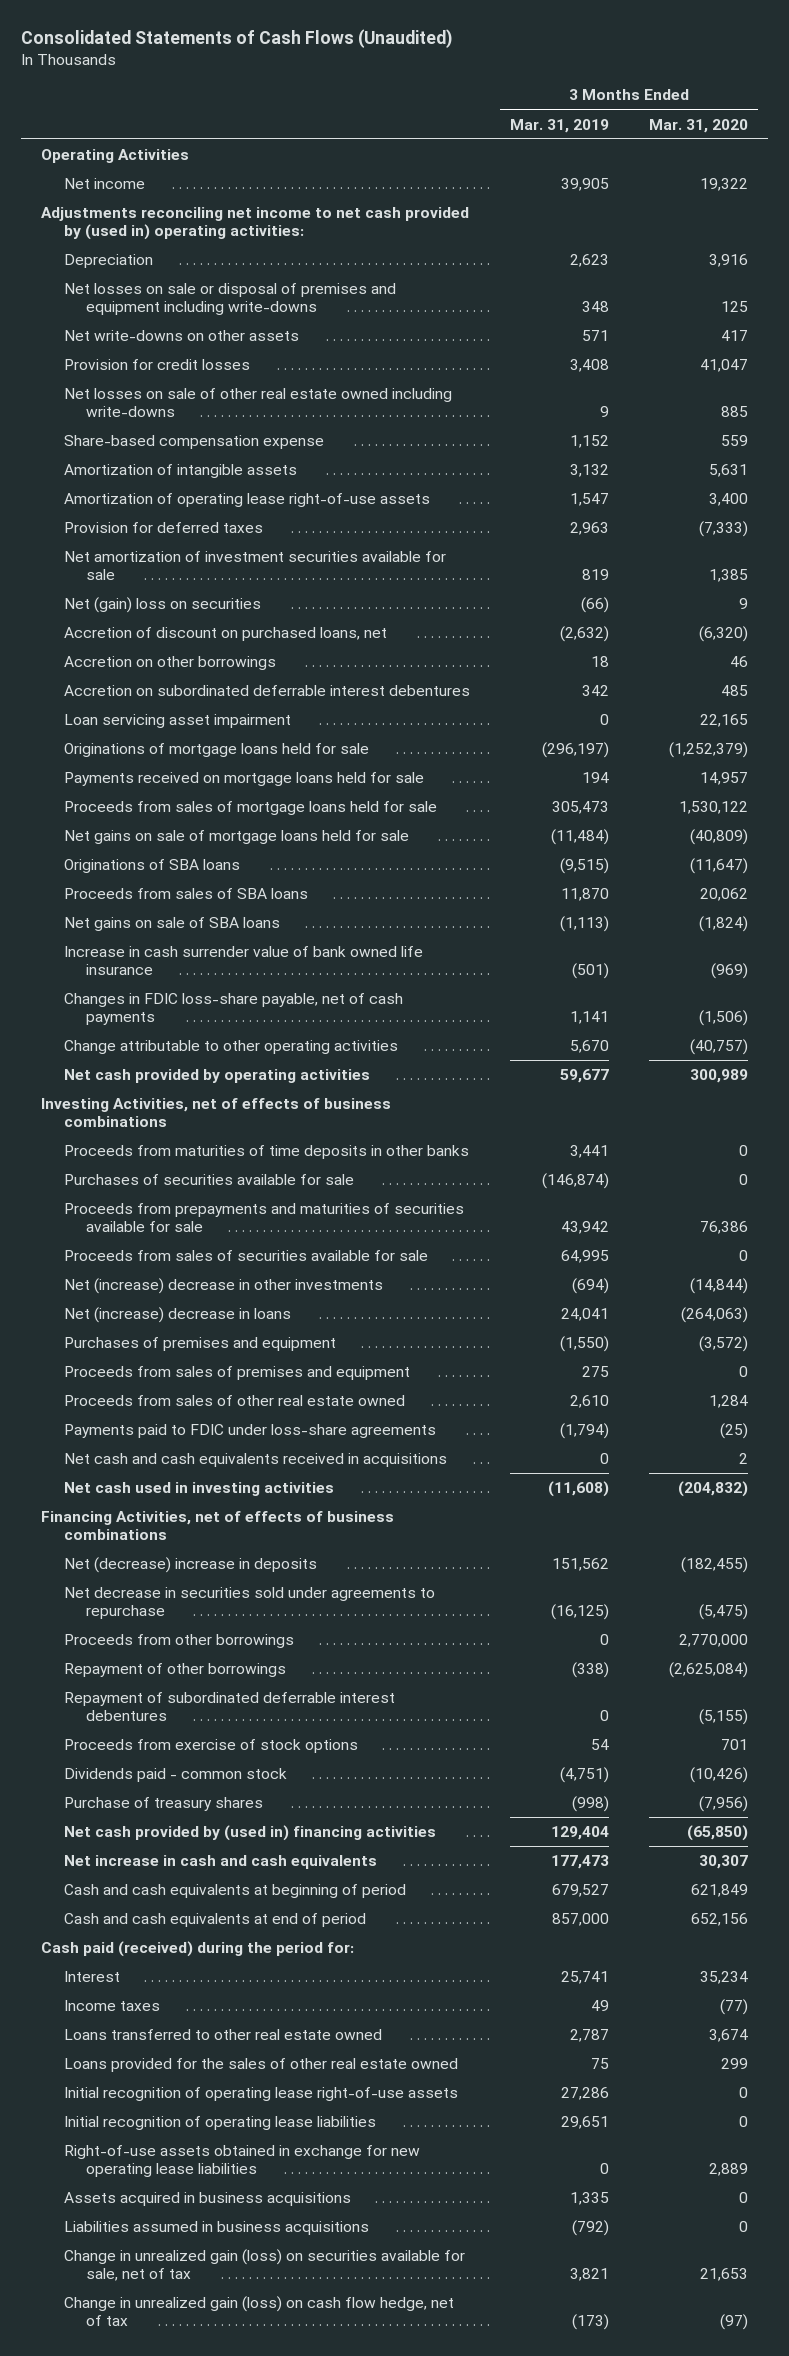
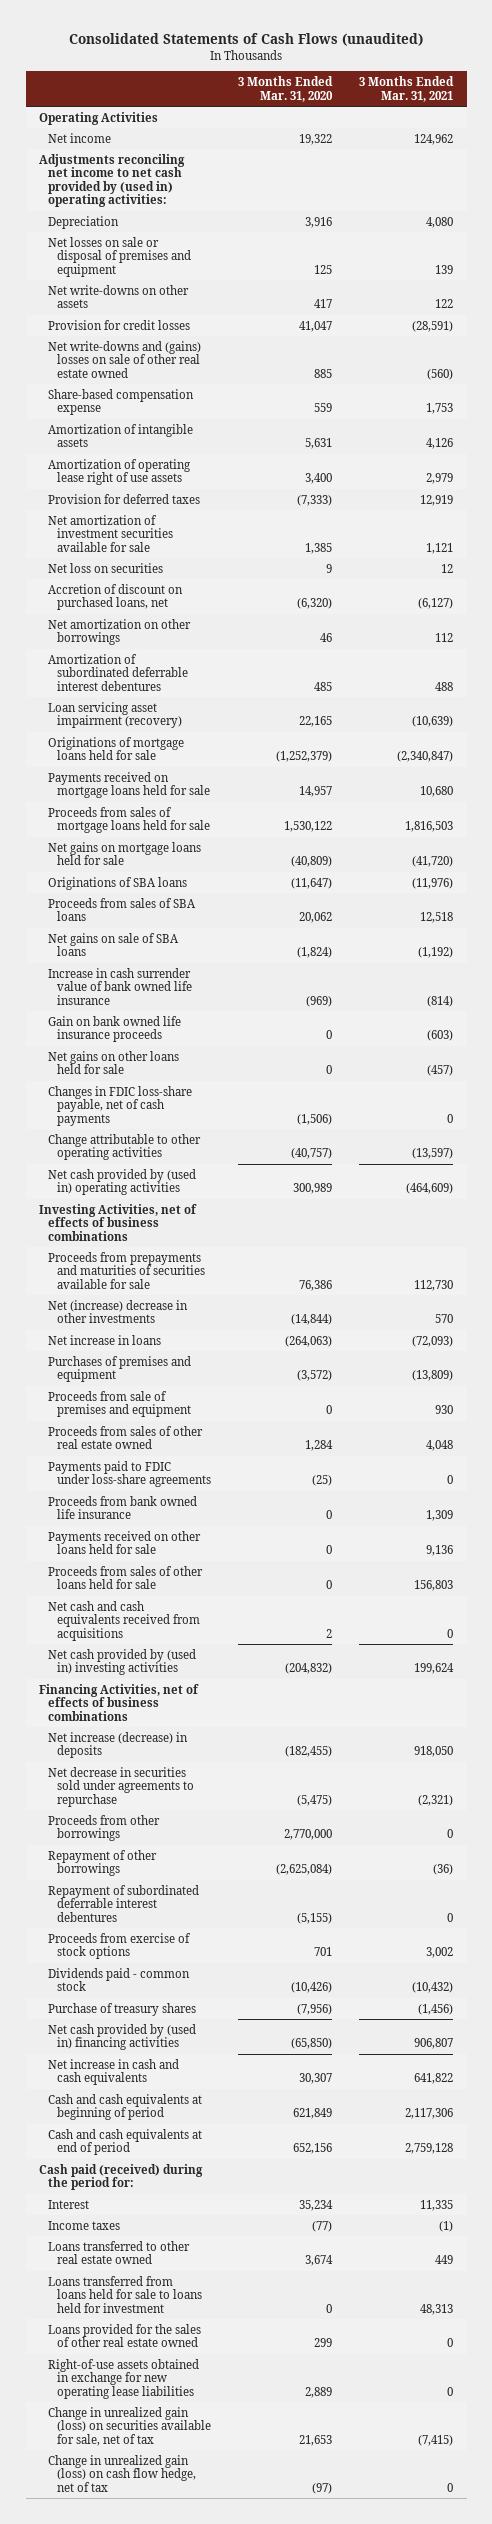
[20,29,453,49] Consolidated Statements of Cash Flows (Unaudited) -> [69,32,424,46] Consolidated Statements of Cash Flows (unaudited)
[509,118,609,133] Mar. 31, 2019 -> none
none -> [359,76,455,102] 3 Months Ended Mar. 31, 2021
[63,283,396,315] Net losses on sale or disposal of premises and equipment including write-downs -> [48,236,192,277] Net losses on sale or disposal of premises and equipment
[63,388,452,417] Net losses on sale of other real estate owned including write-downs -> [48,340,202,378] Net write-downs and (gains) losses on sale of other real estate owned
[63,493,430,508] Amortization of operating lease right-of-use assets -> [48,458,192,486] Amortization of operating lease right of use assets
[63,597,261,614] Net (gain) loss on securities -> [48,562,164,573] Net loss on securities
[63,656,276,671] Accretion on other borrowings -> [48,618,192,646] Net amortization on other borrowings
[63,685,470,697] Accretion on subordinated deferrable interest debentures -> [48,653,189,691] Amortization of subordinated deferrable interest debentures
[63,714,291,729] Loan servicing asset impairment -> [48,701,183,729] Loan servicing asset impairment (recovery)
[63,830,409,845] Net gains on sale of mortgage loans held for sale -> [48,841,202,866] Net gains on mortgage loans held for sale
none -> [48,1015,182,1043] Gain on bank owned life insurance proceeds
none -> [48,1050,180,1075] Net gains on other loans held for sale
[63,1069,370,1084] Net cash provided by operating activities -> [48,1168,197,1196] Net cash provided by (used in) operating activities
[63,1145,469,1160] Proceeds from maturities of time deposits in other banks -> none
[63,1174,354,1186] Purchases of securities available for sale -> none
[63,1250,428,1262] Proceeds from sales of securities available for sale -> none
[63,1307,291,1324] Net (increase) decrease in loans -> [48,1334,162,1345] Net increase in loans
[63,1366,410,1381] Proceeds from sales of premises and equipment -> [48,1390,192,1418] Proceeds from sale of premises and equipment
none -> [48,1495,198,1520] Proceeds from bank owned life insurance
none -> [48,1530,202,1555] Payments received on other loans held for sale
none -> [48,1565,204,1590] Proceeds from sales of other loans held for sale
[63,1453,447,1468] Net cash and cash equivalents received in acquisitions -> [48,1600,201,1641] Net cash and cash equivalents received from acquisitions
[63,1482,334,1497] Net cash used in investing activities -> [48,1648,197,1676] Net cash provided by (used in) investing activities
[63,1557,317,1574] Net (decrease) increase in deposits -> [48,1731,189,1759] Net increase (decrease) in deposits
none -> [48,2275,203,2313] Loans transferred from loans held for sale to loans held for investment
[63,2087,458,2102] Initial recognition of operating lease right-of-use assets -> none
[63,2116,376,2131] Initial recognition of operating lease liabilities -> none
[63,2192,351,2207] Assets acquired in business acquisitions -> none
[63,2221,369,2236] Liabilities assumed in business acquisitions -> none

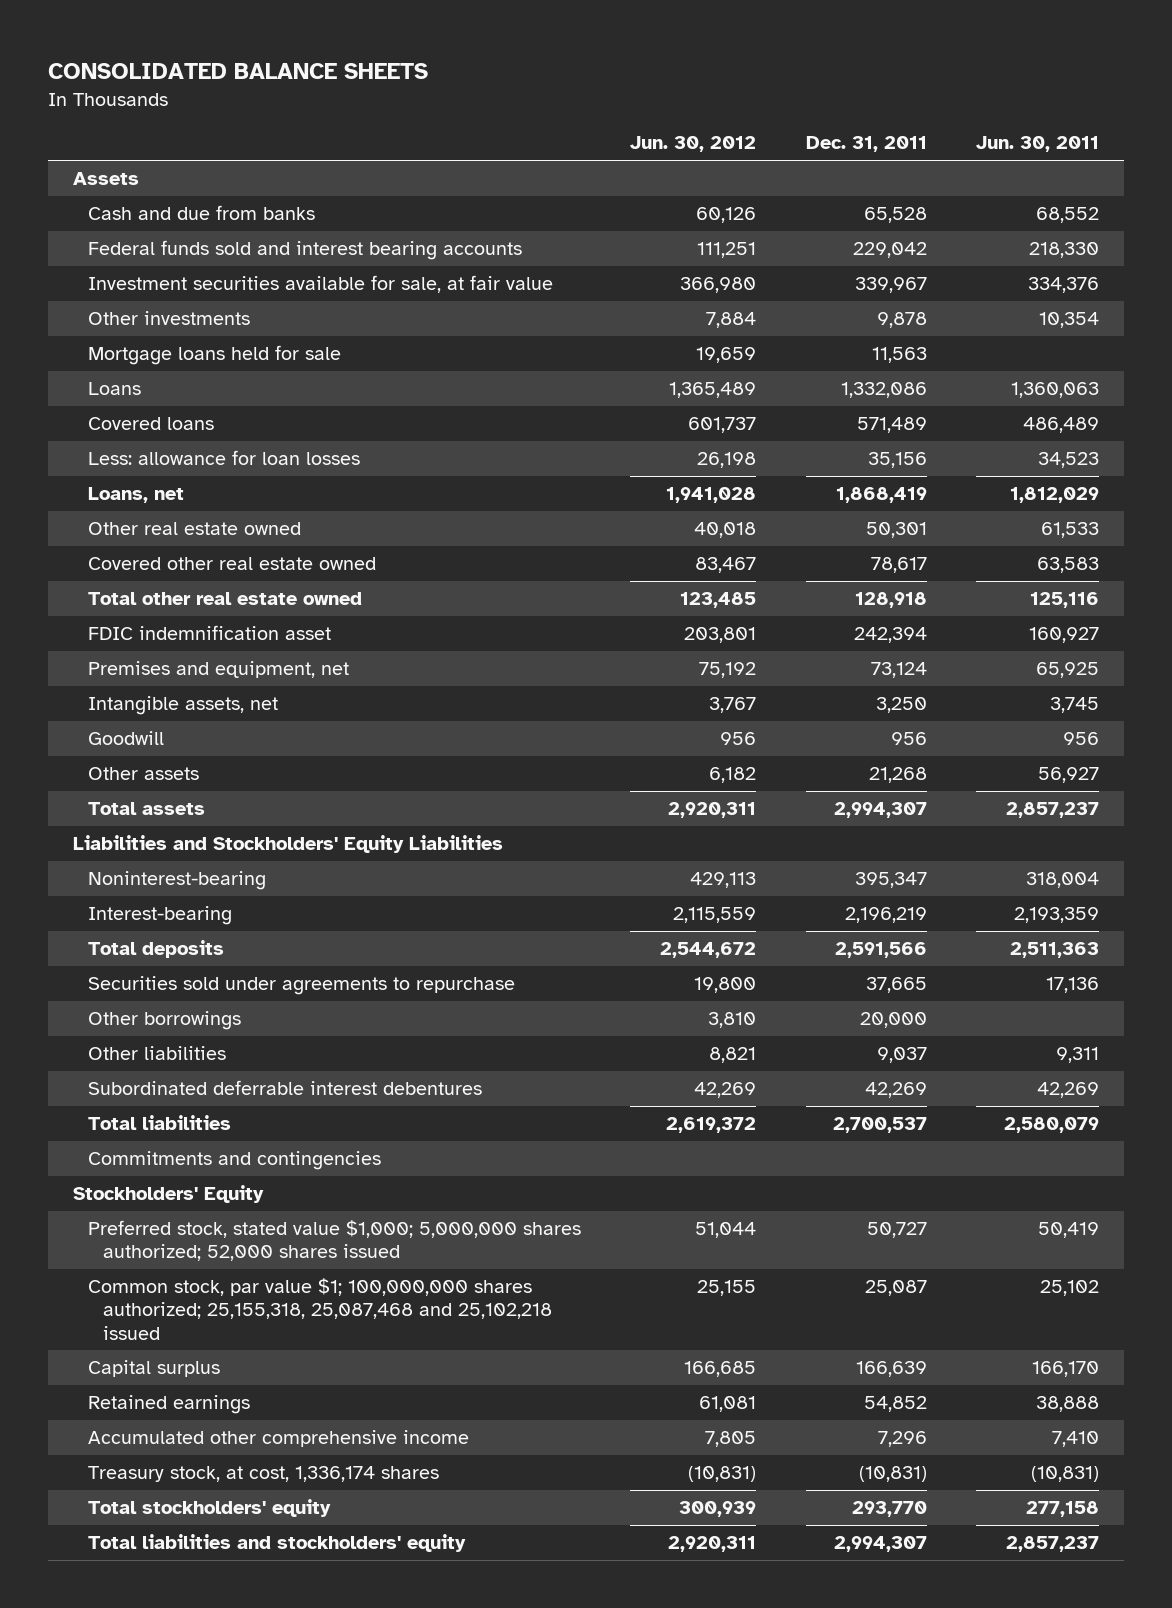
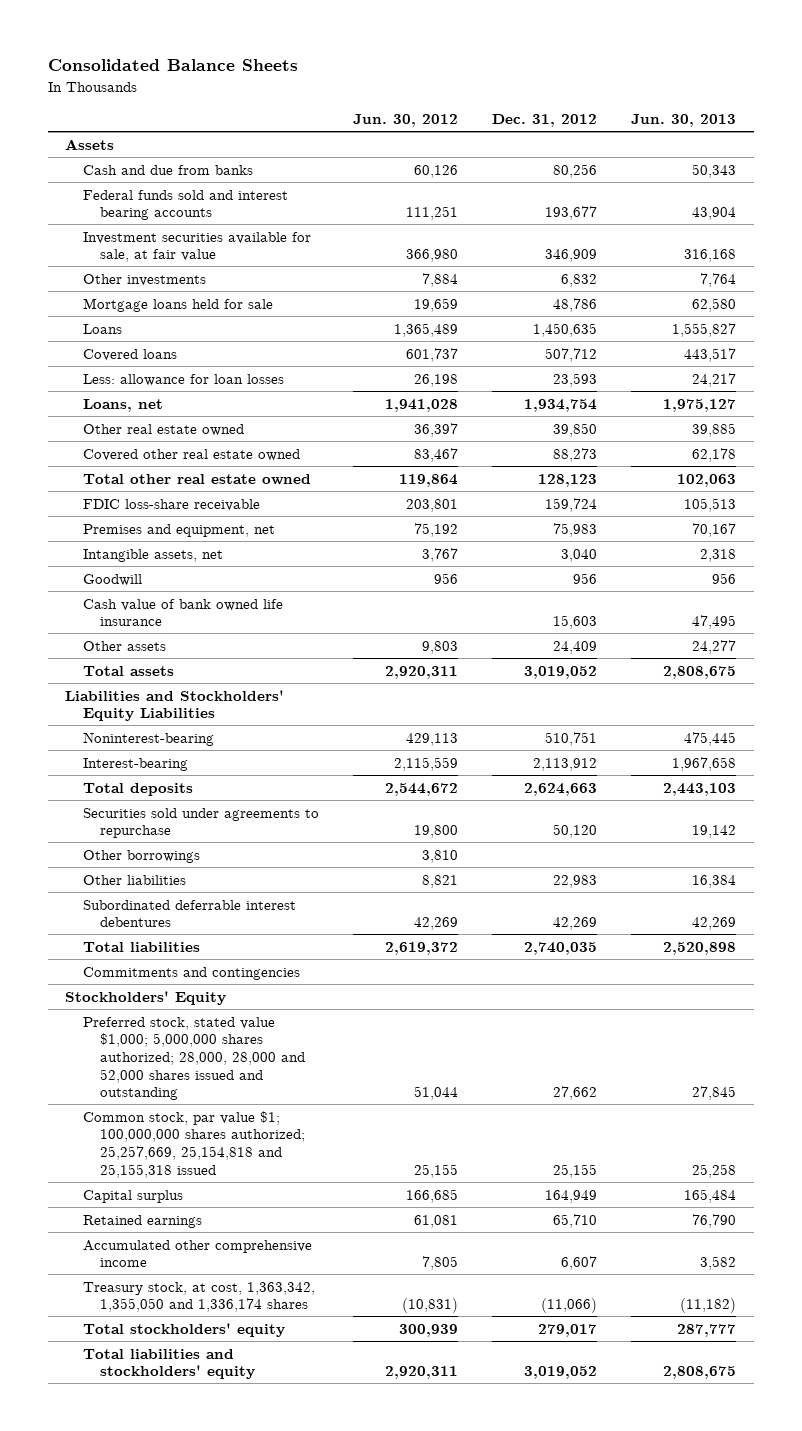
[47,62,428,79] CONSOLIDATED BALANCE SHEETS -> [48,59,299,72] Consolidated Balance Sheets
[805,136,927,153] Dec. 31, 2011 -> none
[976,136,1100,153] Jun. 30, 2011 -> none
none -> [492,114,598,128] Dec. 31, 2012
none -> [631,114,737,128] Jun. 30, 2013
[694,522,757,539] 40,018 -> [414,422,459,437] 36,397
[680,592,757,609] 123,485 -> [399,473,459,487] 119,864
[87,625,331,641] FDIC indemnification asset -> [82,498,260,511] FDIC loss-share receivable
none -> [82,598,283,627] Cash value of bank owned life insurance
[709,767,757,784] 6,182 -> [422,640,459,654] 9,803
[87,1220,581,1262] Preferred stock, stated value $1,000; 5,000,000 shares authorized; 52,000 shares issued -> [82,1016,306,1101] Preferred stock, stated value $1,000; 5,000,000 shares authorized; 28,000, 28,000 and 52,000 shares issued and outstanding
[87,1278,552,1340] Common stock, par value $1; 100,000,000 shares authorized; 25,155,318, 25,087,468 and 25,102,218 issued -> [82,1110,306,1178] Common stock, par value $1; 100,000,000 shares authorized; 25,257,669, 25,154,818 and 25,155,318 issued
[87,1466,439,1483] Treasury stock, at cost, 1,336,174 shares -> [82,1281,315,1313] Treasury stock, at cost, 1,363,342, 1,355,050 and 1,336,174 shares

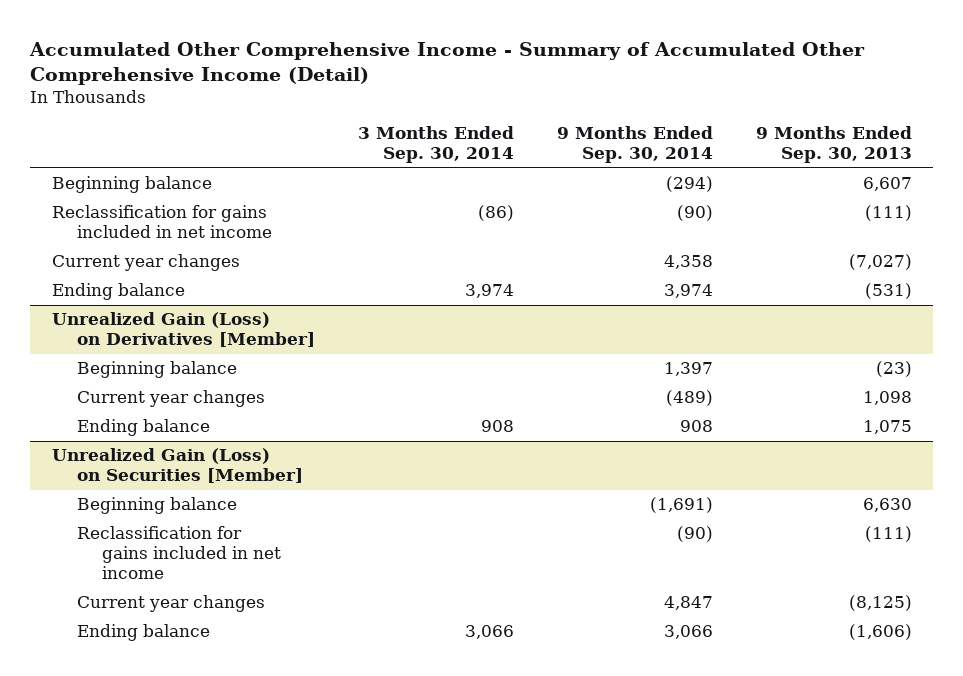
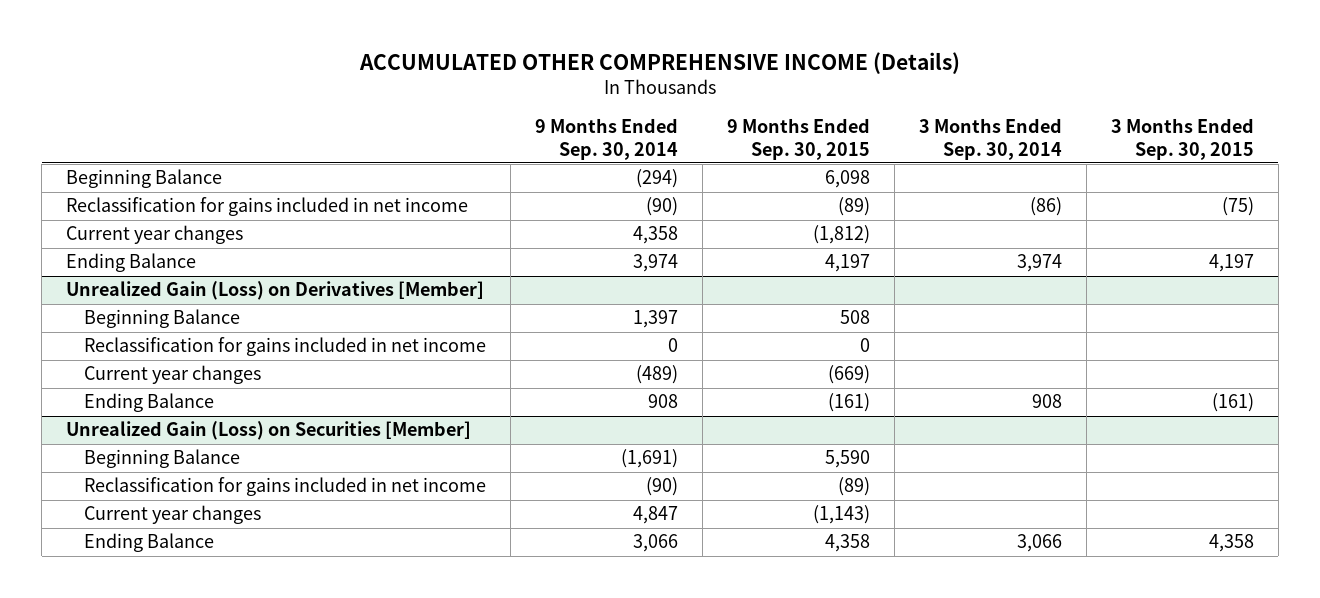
[29,41,866,85] Accumulated Other Comprehensive Income - Summary of Accumulated Other Comprehensive Income (Detail) -> [358,51,960,74] ACCUMULATED OTHER COMPREHENSIVE INCOME (Details)
[755,126,912,164] 9 Months Ended Sep. 30, 2013 -> none
none -> [726,117,870,160] 9 Months Ended Sep. 30, 2015
none -> [1110,117,1254,160] 3 Months Ended Sep. 30, 2015
[51,176,212,194] Beginning balance -> [66,169,223,189] Beginning Balance
[51,283,185,301] Ending balance -> [66,253,197,273] Ending Balance
[77,361,238,379] Beginning balance -> [83,309,240,329] Beginning Balance
none -> [83,337,486,357] Reclassification for gains included in net income
[77,419,211,437] Ending balance -> [83,393,214,413] Ending Balance
[77,497,238,515] Beginning balance -> [83,449,240,469] Beginning Balance
[77,624,211,642] Ending balance -> [83,533,214,553] Ending Balance

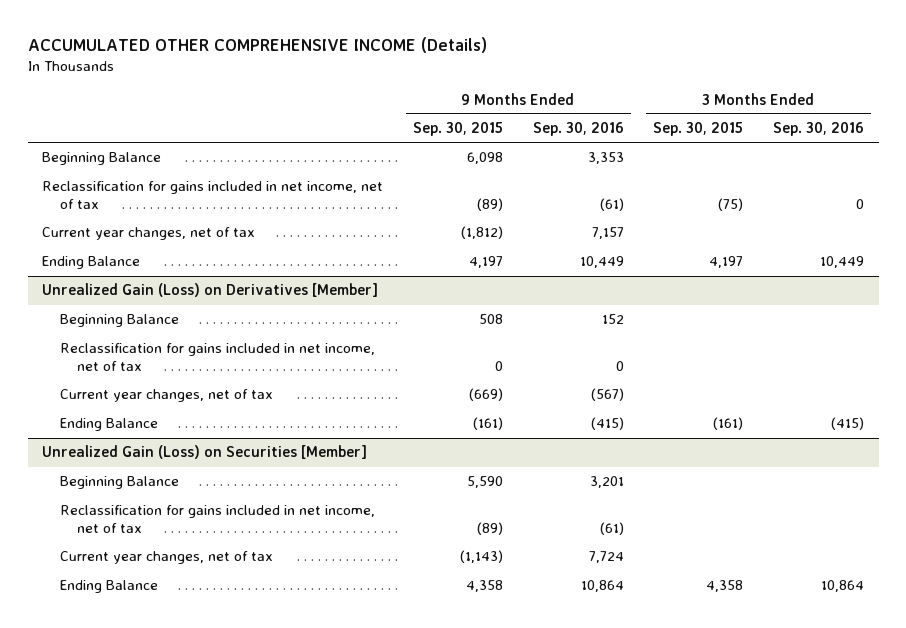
[534,117,678,160] 9 Months Ended Sep. 30, 2014 -> none
[918,117,1062,160] 3 Months Ended Sep. 30, 2014 -> none
none -> [532,122,624,137] Sep. 30, 2016
none -> [772,122,864,137] Sep. 30, 2016
[66,197,469,217] Reclassification for gains included in net income -> [42,181,384,210] Reclassification for gains included in net income, net of tax
[66,225,244,245] Current year changes -> [42,227,256,241] Current year changes, net of tax
[83,337,486,357] Reclassification for gains included in net income -> [59,343,375,372] Reclassification for gains included in net income, net of tax
[83,365,261,385] Current year changes -> [59,389,273,403] Current year changes, net of tax
[83,477,486,497] Reclassification for gains included in net income -> [59,505,375,534] Reclassification for gains included in net income, net of tax
[83,505,261,525] Current year changes -> [59,551,273,565] Current year changes, net of tax

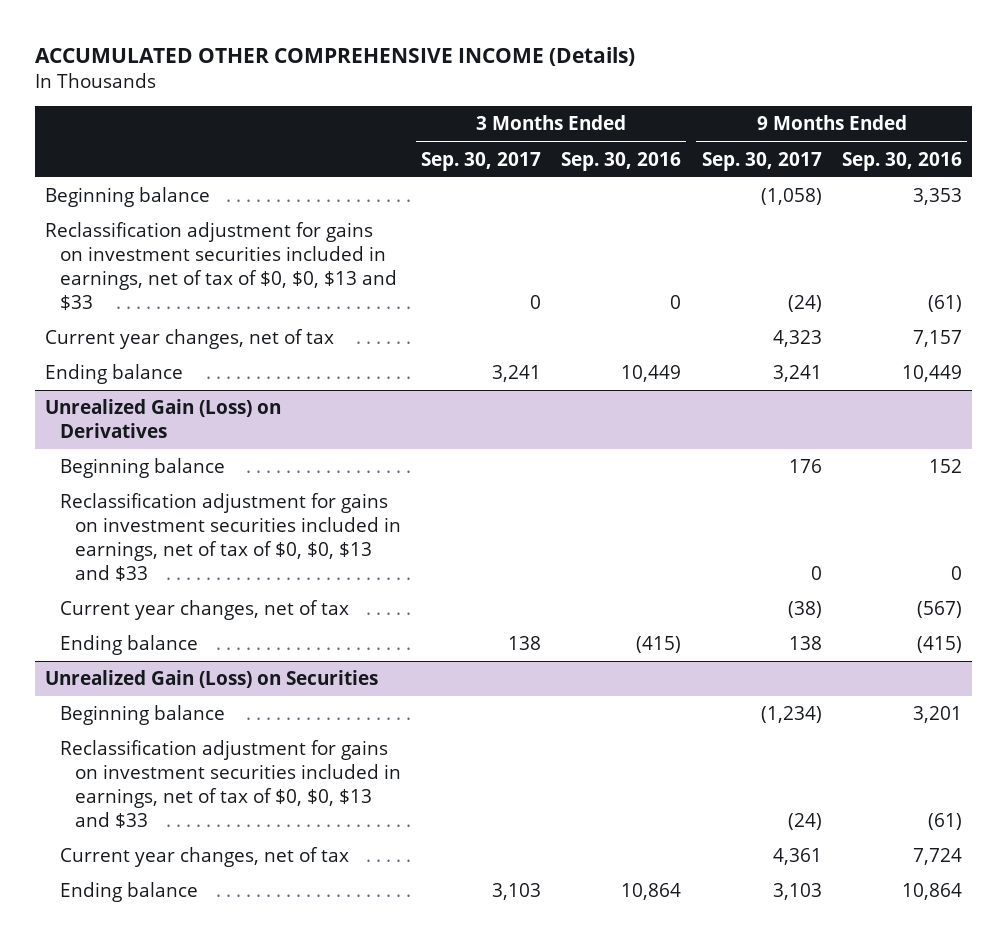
[413,122,504,137] Sep. 30, 2015 -> none
[653,122,744,137] Sep. 30, 2015 -> none
none -> [421,151,542,171] Sep. 30, 2017
none -> [701,151,822,171] Sep. 30, 2017
[42,152,162,166] Beginning Balance -> [44,187,210,208] Beginning balance
[42,181,384,210] Reclassification for gains included in net income, net of tax -> [44,222,397,310] Reclassification adjustment for gains on investment securities included in earnings, net of tax of $0, $0, $13 and $33
[42,256,141,270] Ending Balance -> [44,364,183,385] Ending balance
[42,283,379,298] Unrealized Gain (Loss) on Derivatives [Member] -> [44,399,281,438] Unrealized Gain (Loss) on Derivatives
[59,314,179,328] Beginning Balance -> [59,458,225,479] Beginning balance
[59,343,375,372] Reclassification for gains included in net income, net of tax -> [59,493,401,581] Reclassification adjustment for gains on investment securities included in earnings, net of tax of $0, $0, $13 and $33
[59,418,158,432] Ending Balance -> [59,635,198,656] Ending balance
[42,445,368,460] Unrealized Gain (Loss) on Securities [Member] -> [44,670,378,689] Unrealized Gain (Loss) on Securities
[59,476,179,490] Beginning Balance -> [59,705,225,726] Beginning balance
[59,505,375,534] Reclassification for gains included in net income, net of tax -> [59,740,401,828] Reclassification adjustment for gains on investment securities included in earnings, net of tax of $0, $0, $13 and $33
[59,580,158,594] Ending Balance -> [59,882,198,903] Ending balance

